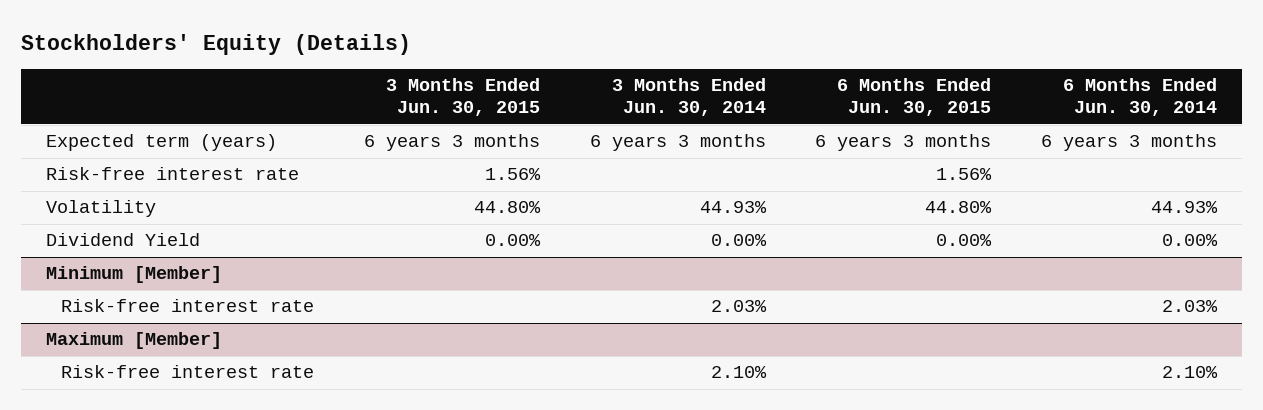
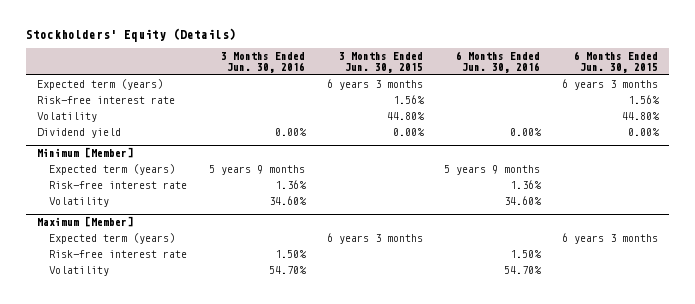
[611,78,766,117] 3 Months Ended Jun. 30, 2014 -> none
[1062,78,1217,117] 6 Months Ended Jun. 30, 2014 -> none
none -> [220,52,305,73] 3 Months Ended Jun. 30, 2016
none -> [456,51,541,73] 6 Months Ended Jun. 30, 2016
[46,233,201,247] Dividend Yield -> [36,128,121,139] Dividend yield
none -> [48,164,175,176] Expected term (years)
none -> [48,197,109,208] Volatility
none -> [48,233,175,245] Expected term (years)
none -> [48,266,109,277] Volatility

